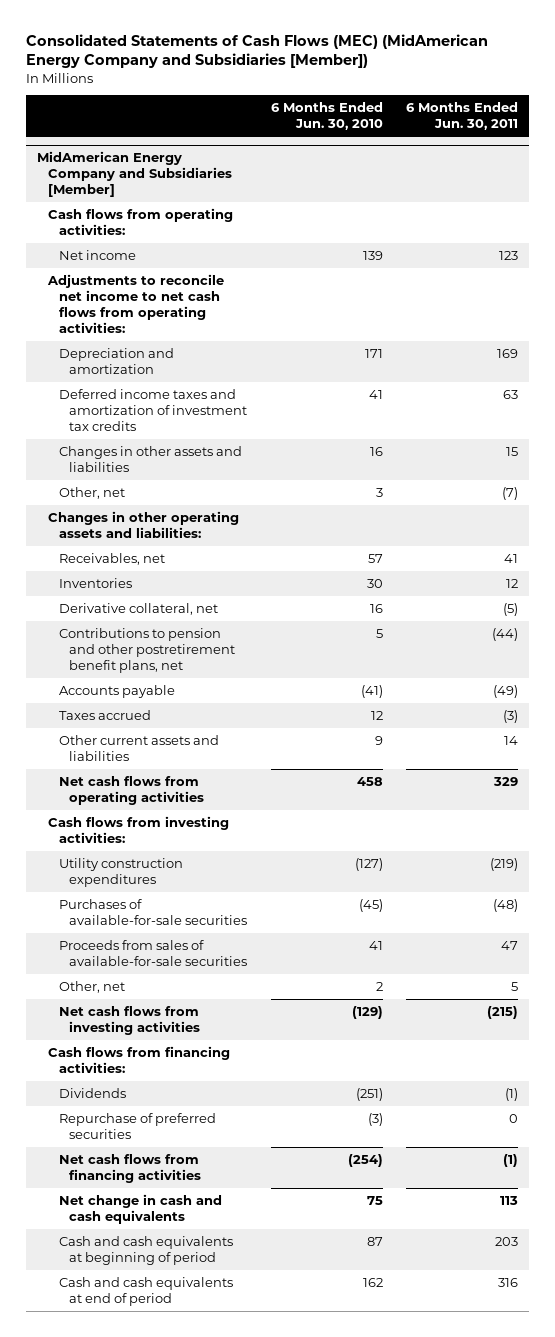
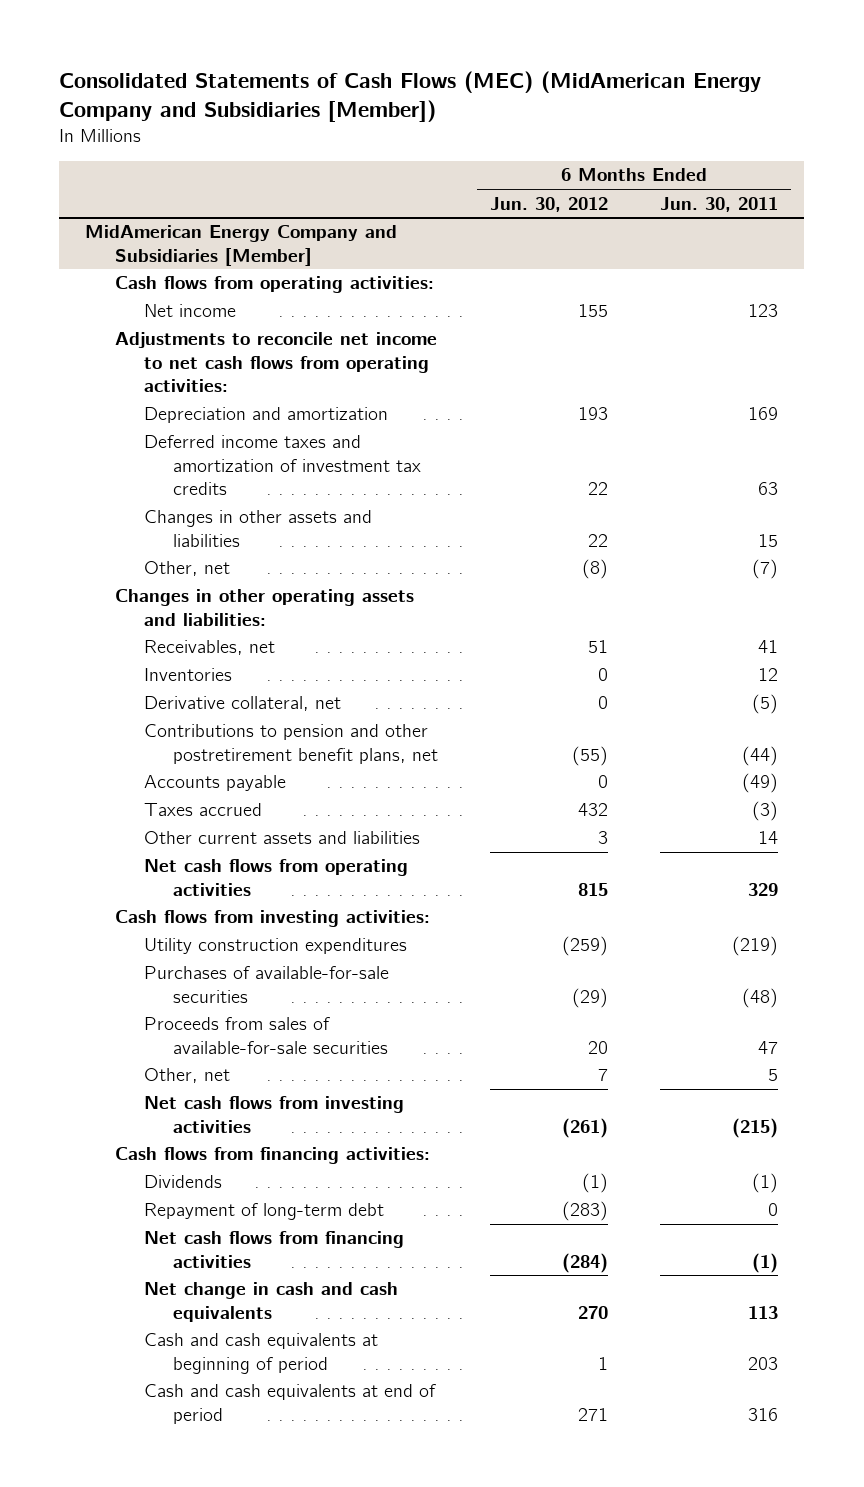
[270,102,383,131] 6 Months Ended Jun. 30, 2010 -> none
none -> [490,196,609,212] Jun. 30, 2012
[58,1112,216,1139] Repurchase of preferred securities -> none
none -> [143,1203,384,1221] Repayment of long-term debt

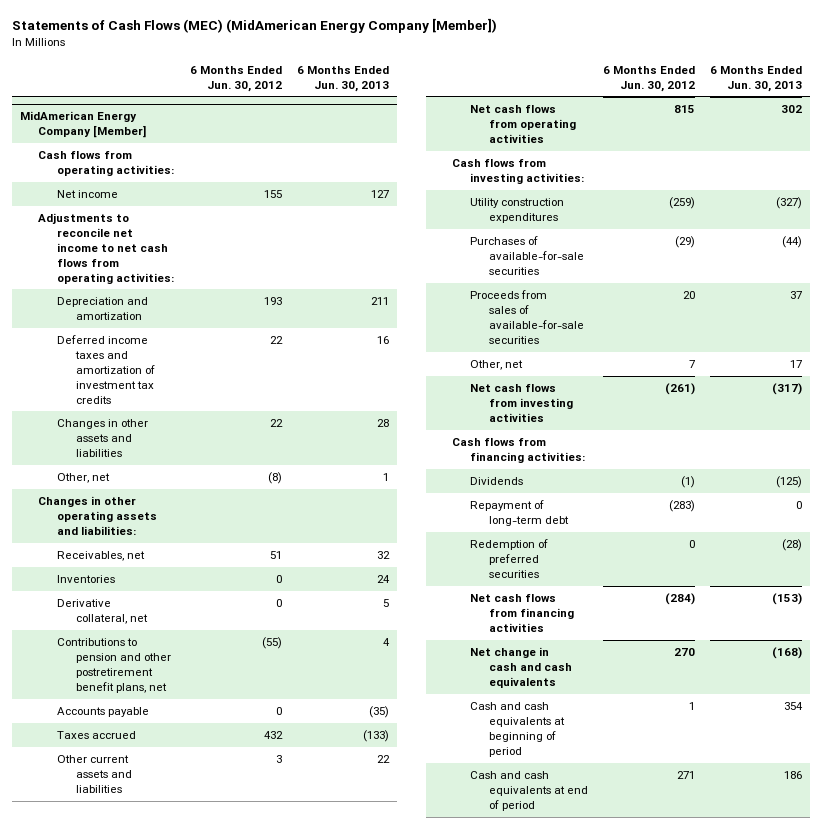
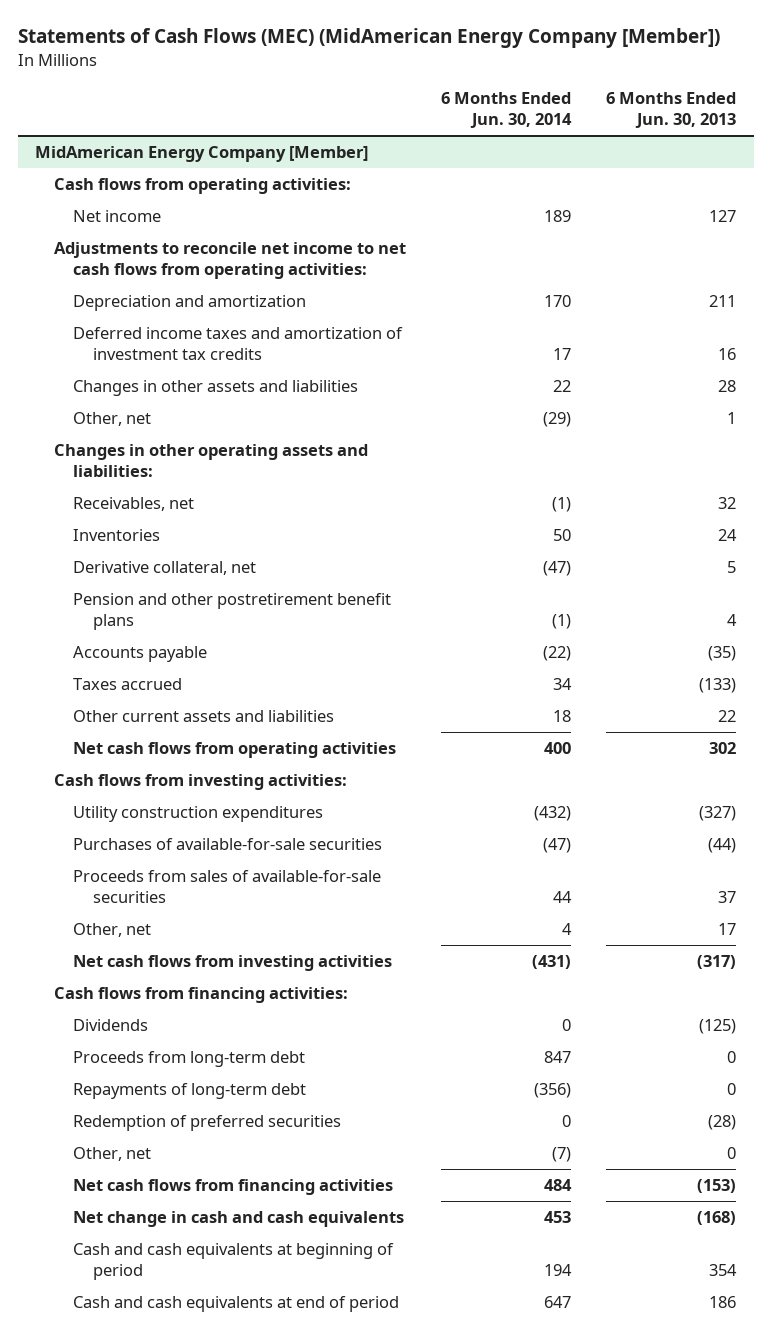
[189,65,282,92] 6 Months Ended Jun. 30, 2012 -> none
none -> [441,92,573,129] 6 Months Ended Jun. 30, 2014
[56,637,171,693] Contributions to pension and other postretirement benefit plans, net -> [73,592,392,631] Pension and other postretirement benefit plans
none -> [73,1050,306,1067] Proceeds from long-term debt
[470,499,569,526] Repayment of long-term debt -> [73,1082,307,1099] Repayments of long-term debt
none -> [73,1146,152,1161] Other, net

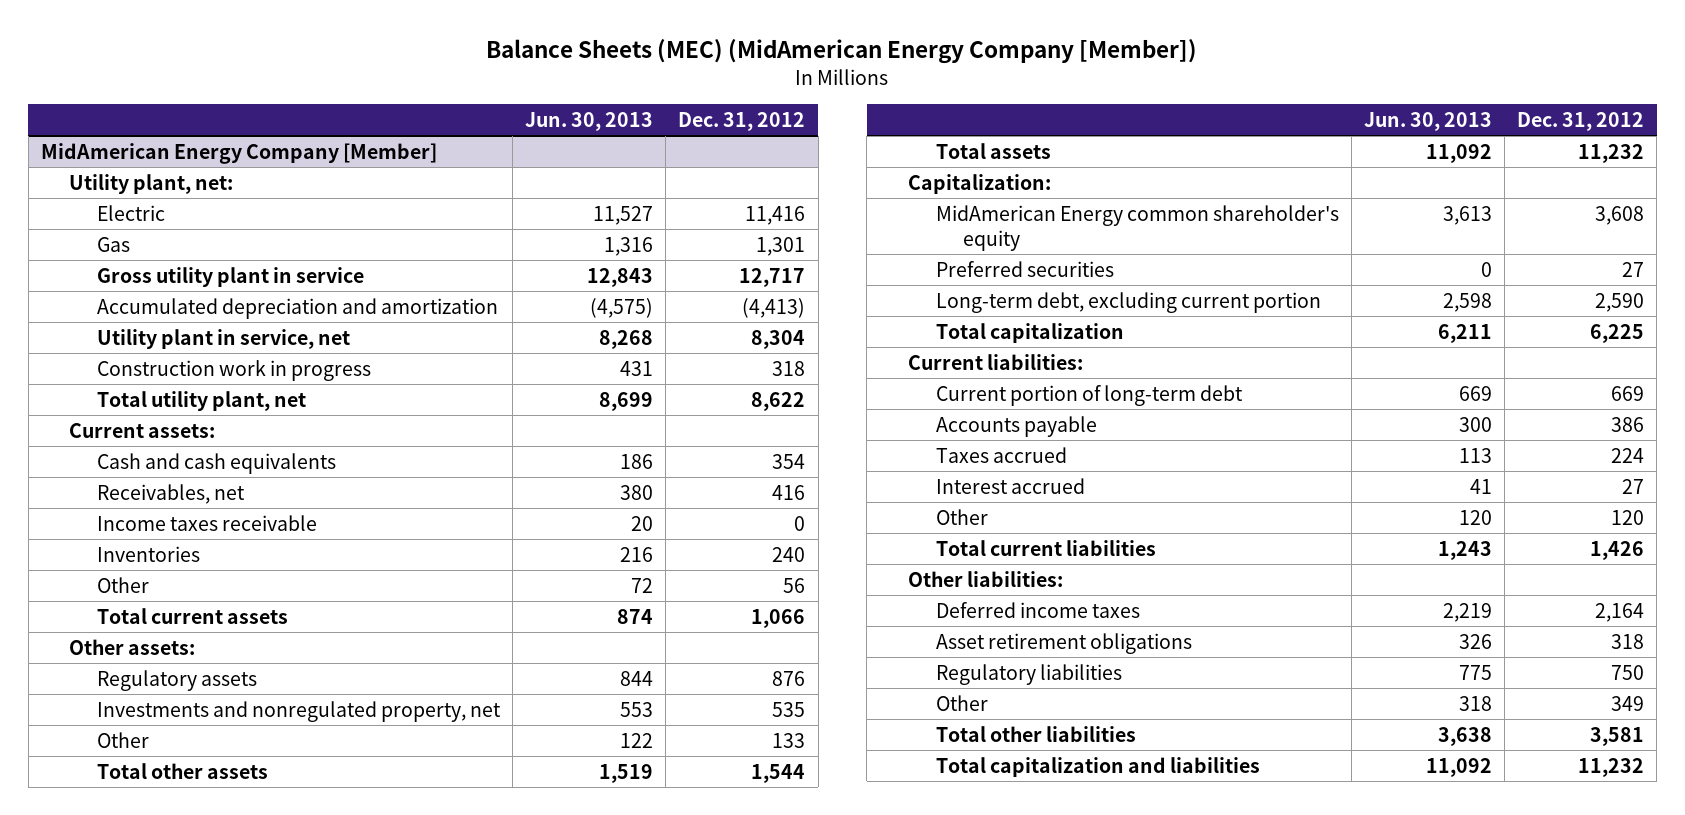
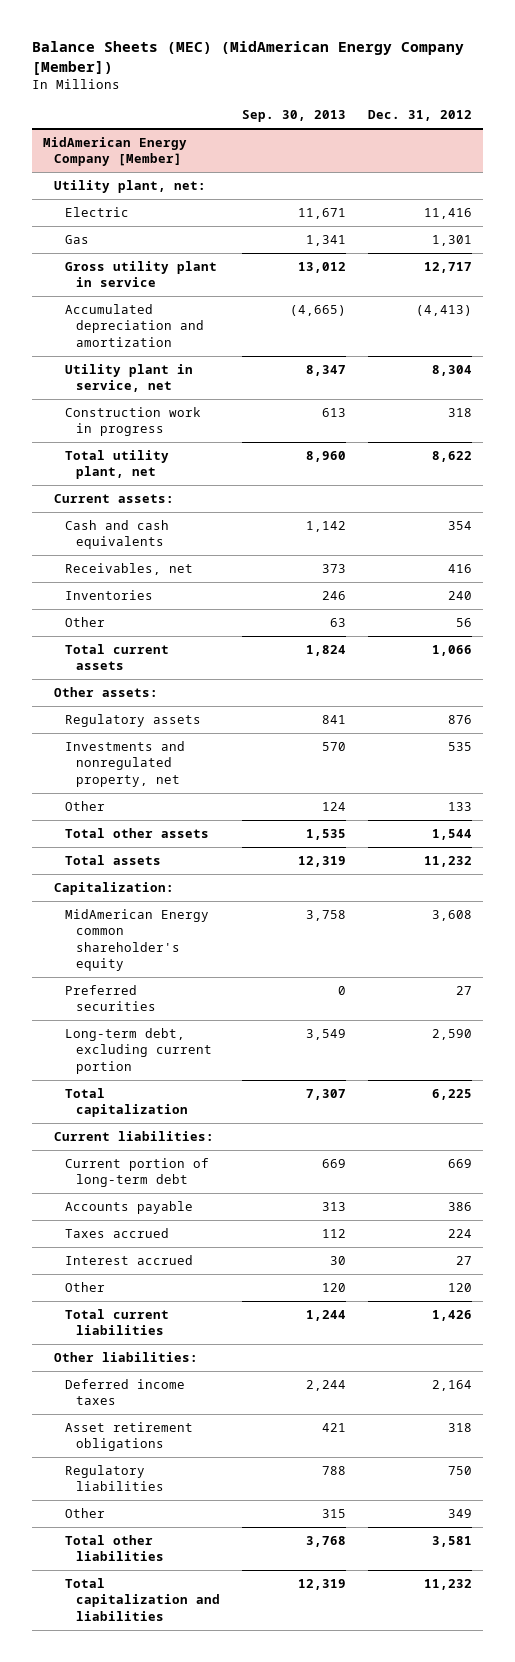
[525,111,654,131] Jun. 30, 2013 -> none
none -> [241,110,346,123] Sep. 30, 2013
[96,514,317,531] Income taxes receivable -> none

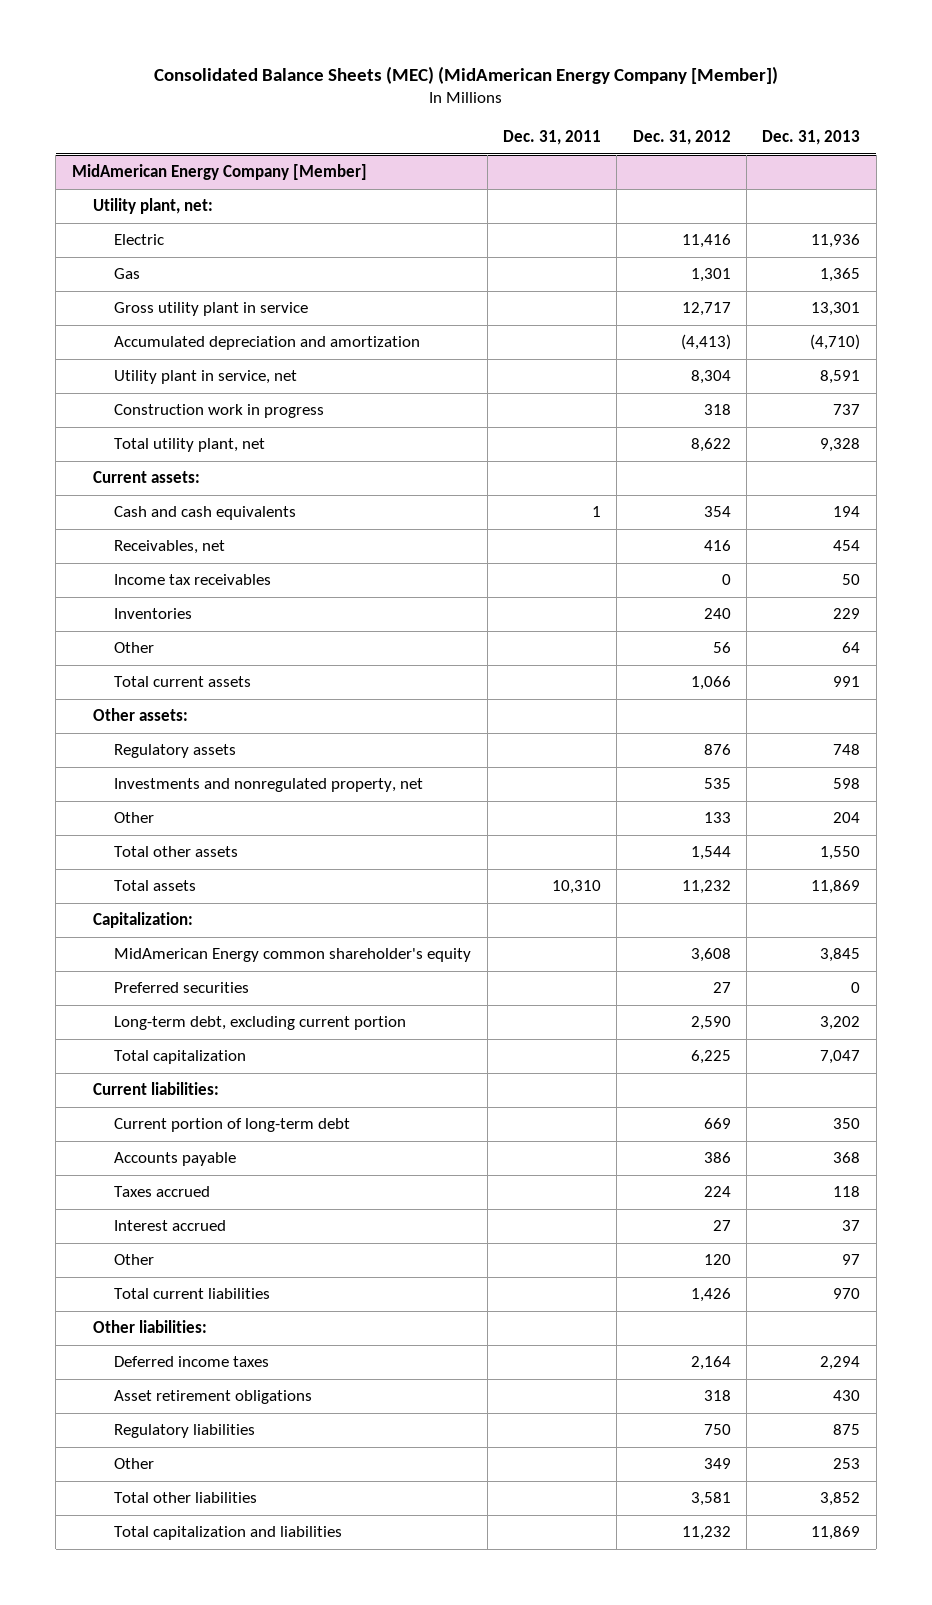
[32,40,465,75] Balance Sheets (MEC) (MidAmerican Energy Company [Member]) -> [154,66,779,85] Consolidated Balance Sheets (MEC) (MidAmerican Energy Company [Member])
[241,110,346,123] Sep. 30, 2013 -> none
none -> [503,130,602,146] Dec. 31, 2011
none -> [762,130,861,146] Dec. 31, 2013
none -> [114,574,272,586] Income tax receivables

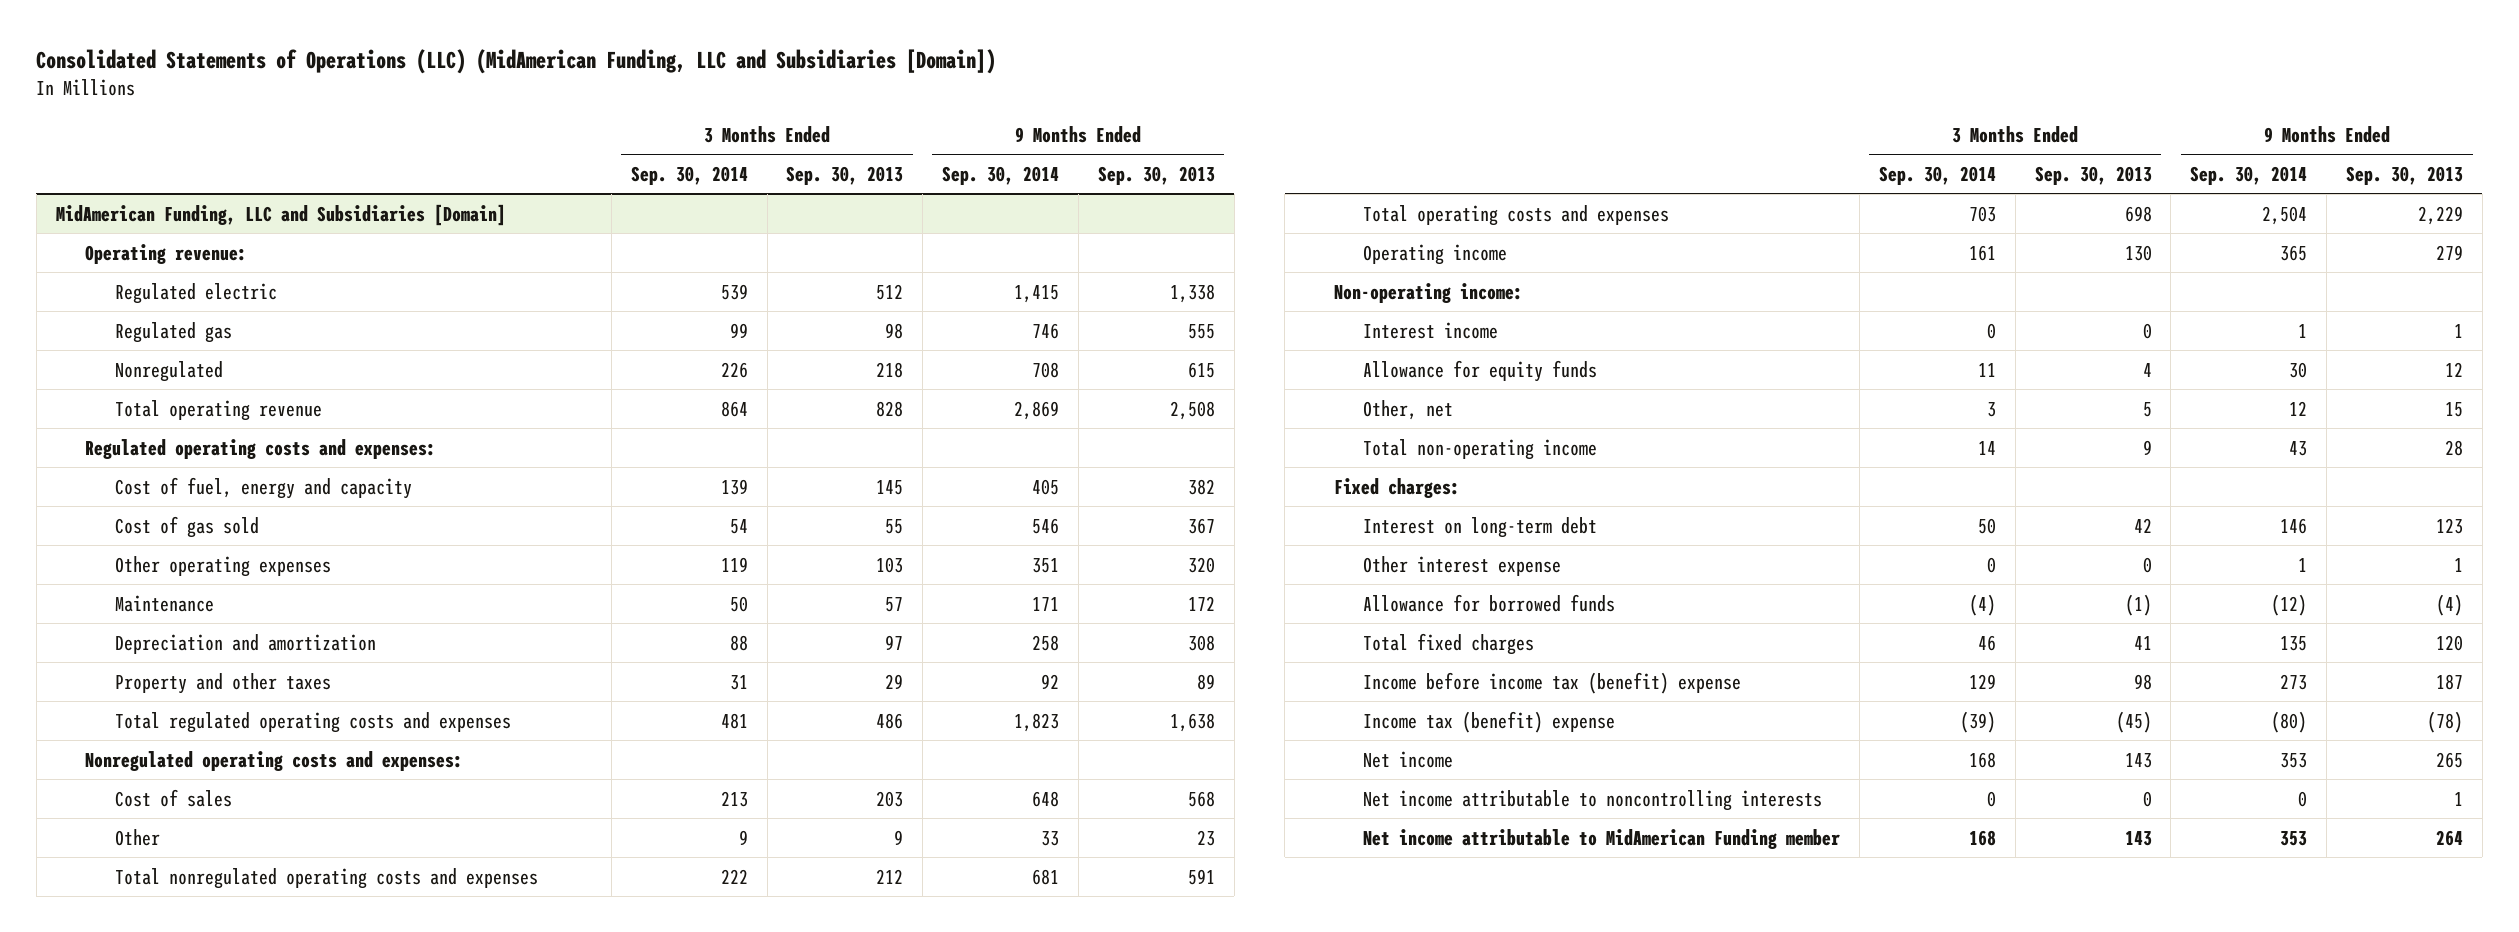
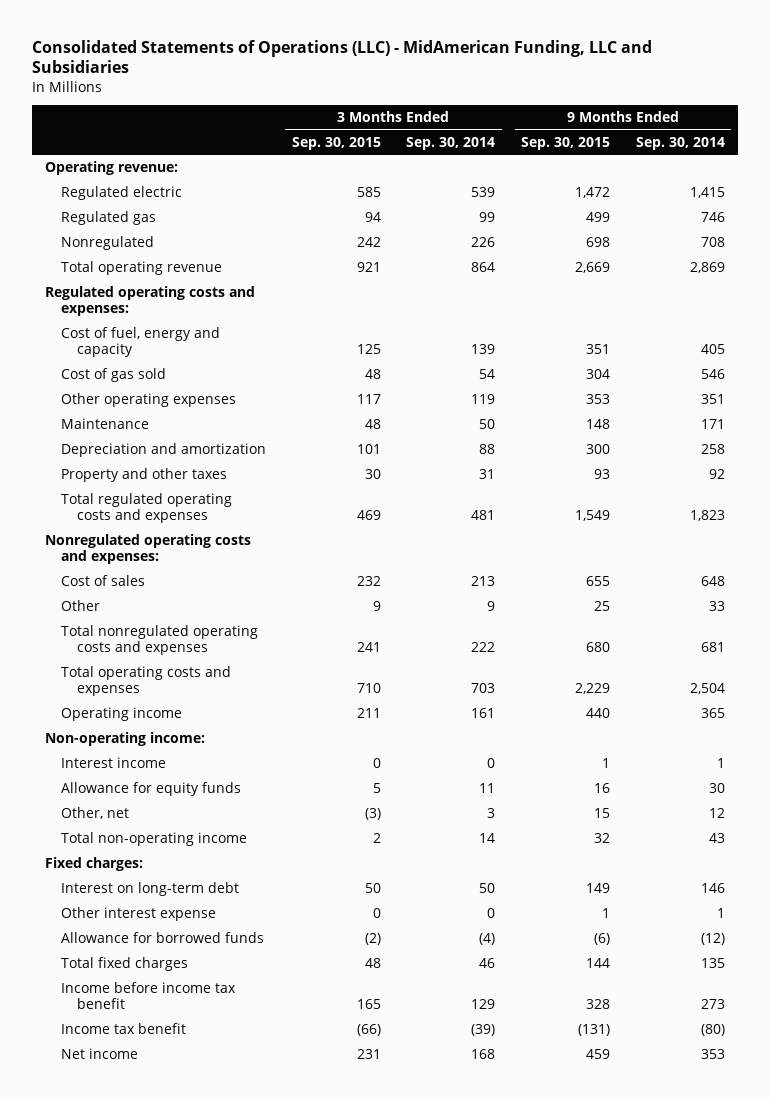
[36,48,997,74] Consolidated Statements of Operations (LLC) (MidAmerican Funding, LLC and Subsidiaries [Domain]) -> [31,39,652,74] Consolidated Statements of Operations (LLC) - MidAmerican Funding, LLC and Subsidiaries
[786,165,904,185] Sep. 30, 2013 -> none
[1097,165,1215,185] Sep. 30, 2013 -> none
none -> [291,136,381,150] Sep. 30, 2015
none -> [521,136,611,150] Sep. 30, 2015
[55,203,506,226] MidAmerican Funding, LLC and Subsidiaries [Domain] -> none
[1363,671,1742,694] Income before income tax (benefit) expense -> [60,982,236,1010] Income before income tax benefit
[1363,710,1616,733] Income tax (benefit) expense -> [60,1023,186,1035] Income tax benefit
[1363,789,1823,811] Net income attributable to noncontrolling interests -> none
[1363,828,1841,849] Net income attributable to MidAmerican Funding member -> none

